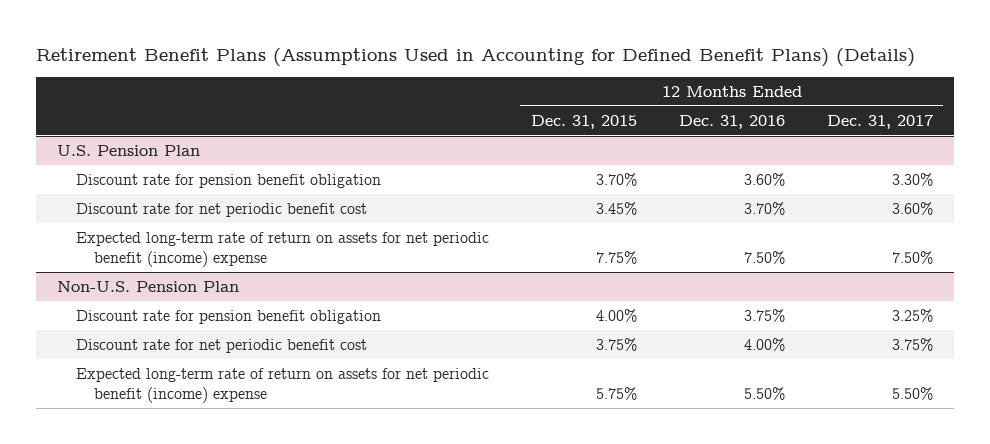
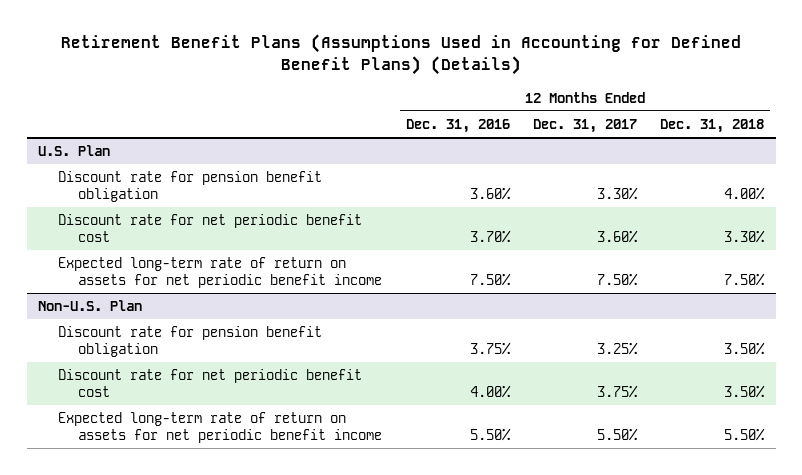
[530,114,637,129] Dec. 31, 2015 -> none
none -> [660,118,765,133] Dec. 31, 2018
[57,145,201,157] U.S. Pension Plan -> [38,145,111,157] U.S. Plan
[75,232,489,267] Expected long-term rate of return on assets for net periodic benefit (income) expense -> [58,257,383,289] Expected long-term rate of return on assets for net periodic benefit income
[57,281,240,293] Non-U.S. Pension Plan -> [38,300,143,312] Non-U.S. Plan
[75,368,489,403] Expected long-term rate of return on assets for net periodic benefit (income) expense -> [58,412,383,444] Expected long-term rate of return on assets for net periodic benefit income

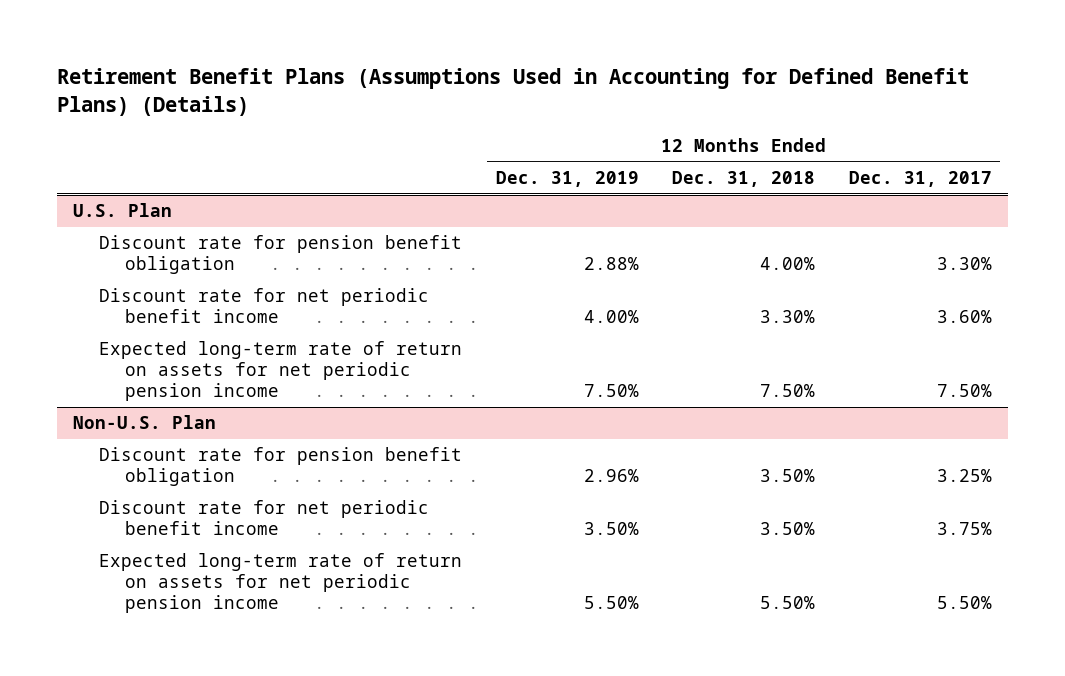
[405,118,510,133] Dec. 31, 2016 -> none
none -> [495,170,639,187] Dec. 31, 2019
[58,214,363,243] Discount rate for net periodic benefit cost -> [99,288,430,324] Discount rate for net periodic benefit income
[58,257,383,289] Expected long-term rate of return on assets for net periodic benefit income -> [99,341,463,402] Expected long-term rate of return on assets for net periodic pension income
[58,369,363,398] Discount rate for net periodic benefit cost -> [99,500,430,536] Discount rate for net periodic benefit income
[58,412,383,444] Expected long-term rate of return on assets for net periodic benefit income -> [99,553,463,614] Expected long-term rate of return on assets for net periodic pension income

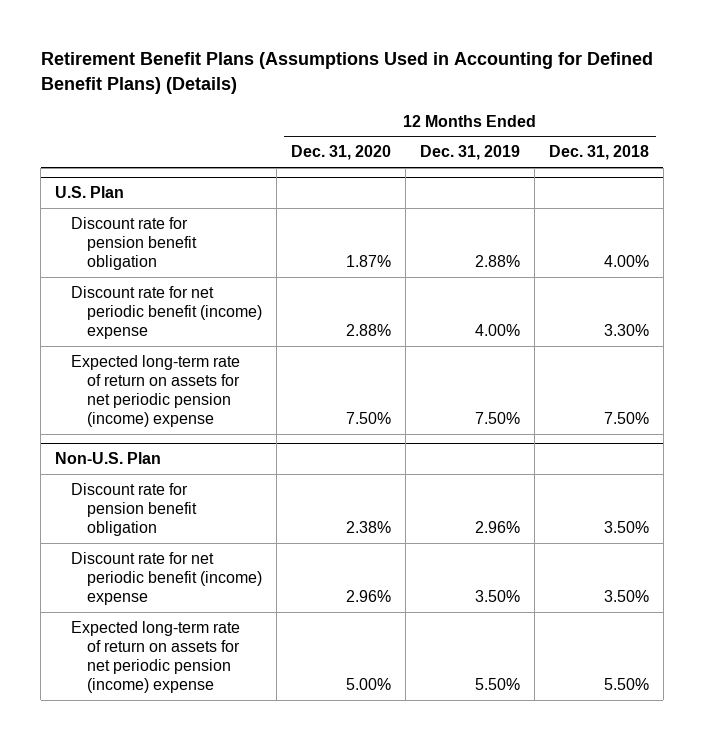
[848,170,992,187] Dec. 31, 2017 -> none
none -> [291,145,392,161] Dec. 31, 2020
[99,288,430,324] Discount rate for net periodic benefit income -> [71,285,263,340] Discount rate for net periodic benefit (income) expense
[99,341,463,402] Expected long-term rate of return on assets for net periodic pension income -> [71,354,241,428] Expected long-term rate of return on assets for net periodic pension (income) expense
[99,500,430,536] Discount rate for net periodic benefit income -> [71,551,263,606] Discount rate for net periodic benefit (income) expense
[99,553,463,614] Expected long-term rate of return on assets for net periodic pension income -> [71,620,241,694] Expected long-term rate of return on assets for net periodic pension (income) expense

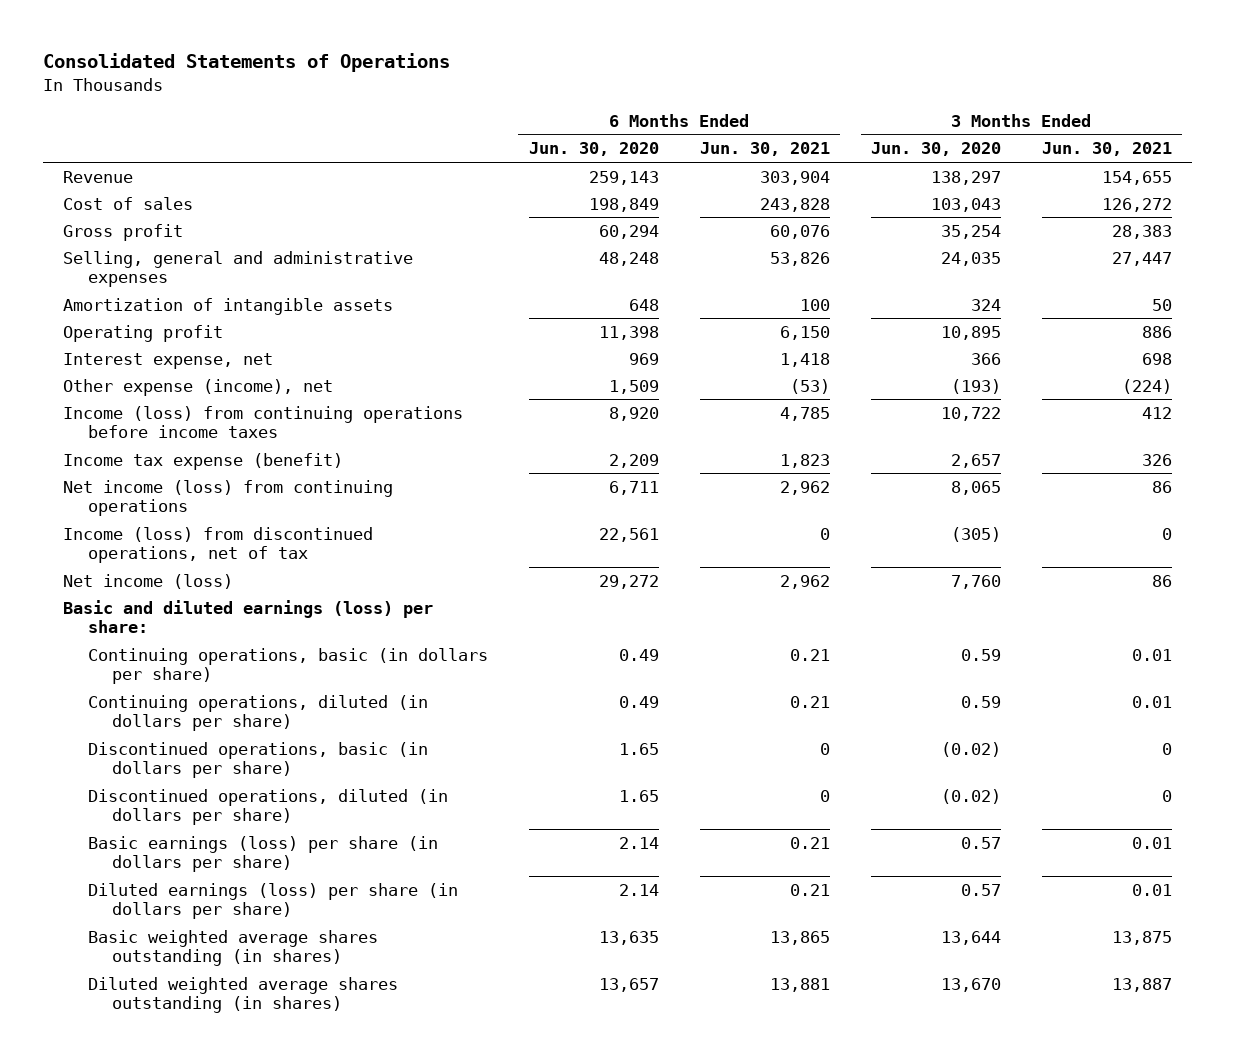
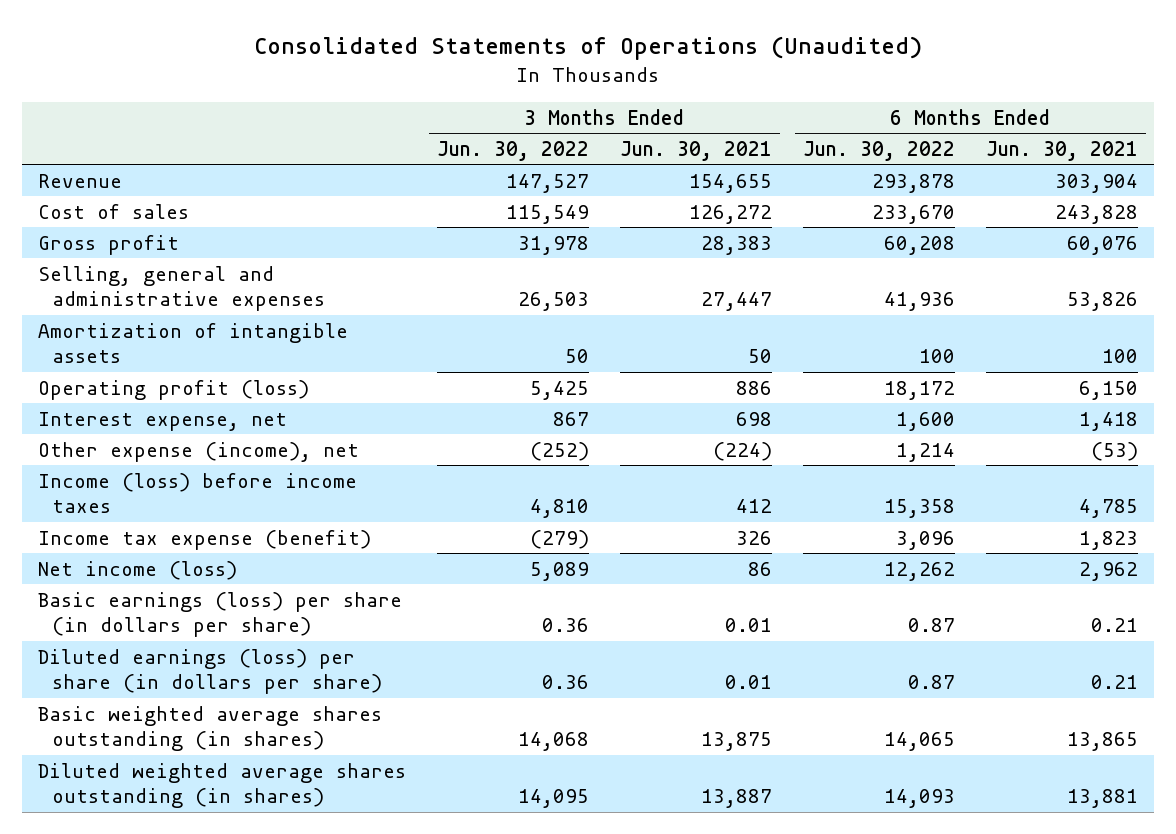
[42,53,450,73] Consolidated Statements of Operations -> [253,36,922,61] Consolidated Statements of Operations (Unaudited)
[528,142,659,157] Jun. 30, 2020 -> none
[870,142,1001,157] Jun. 30, 2020 -> none
none -> [436,140,589,161] Jun. 30, 2022
none -> [802,140,955,161] Jun. 30, 2022
[63,324,224,342] Operating profit -> [37,379,309,400] Operating profit (loss)
[63,405,464,439] Income (loss) from continuing operations before income taxes -> [37,472,357,514] Income (loss) before income taxes
[63,479,394,517] Net income (loss) from continuing operations -> none
[63,526,374,564] Income (loss) from discontinued operations, net of tax -> none
[63,599,434,634] Basic and diluted earnings (loss) per share: -> none
[87,647,488,685] Continuing operations, basic (in dollars per share) -> none
[87,694,428,732] Continuing operations, diluted (in dollars per share) -> none
[87,741,428,779] Discontinued operations, basic (in dollars per share) -> none
[87,788,448,826] Discontinued operations, diluted (in dollars per share) -> none

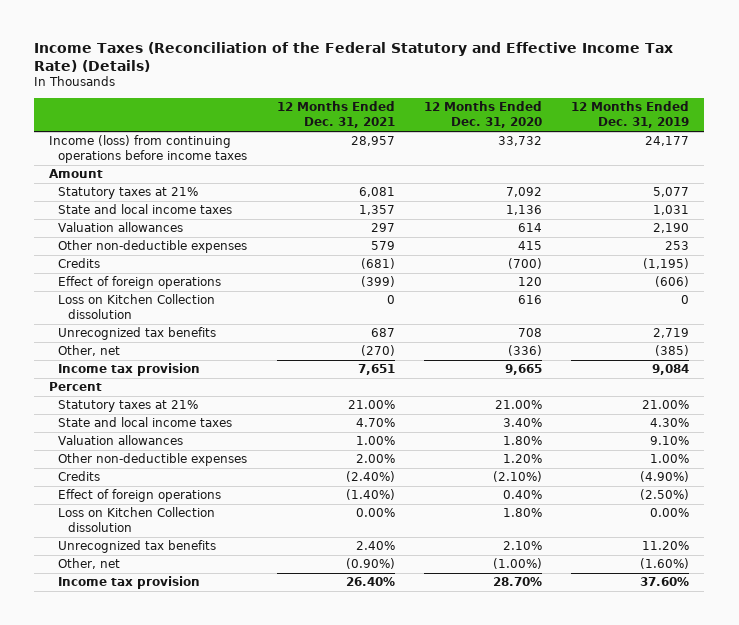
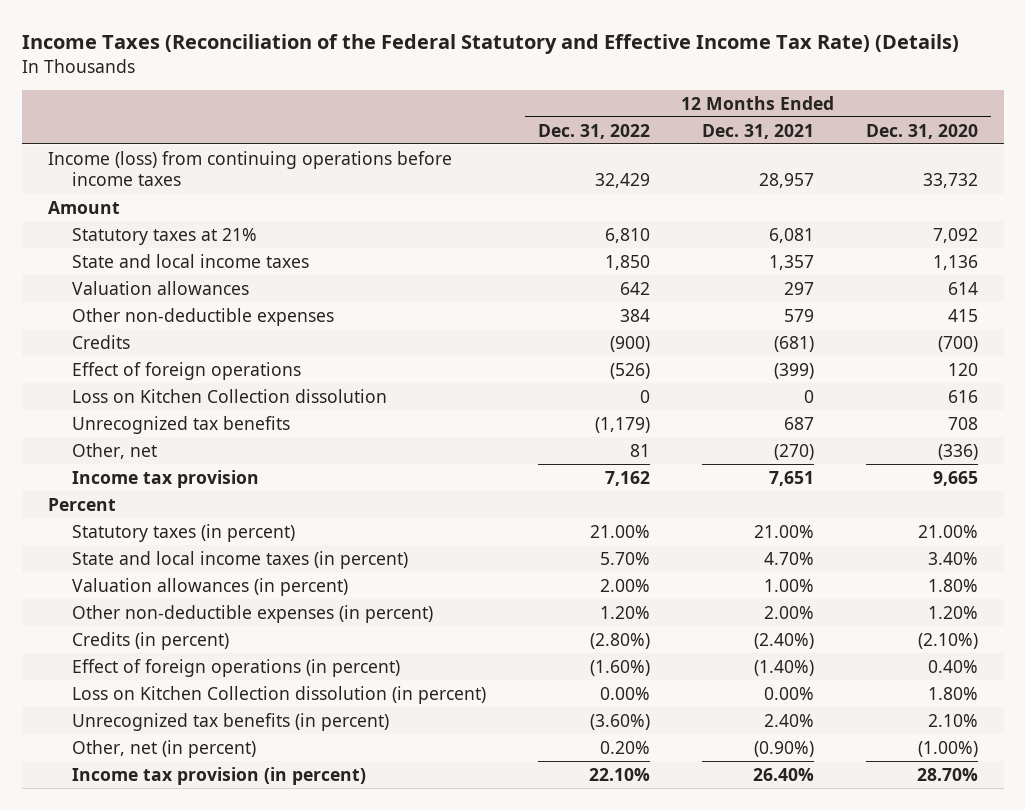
[571,101,690,129] 12 Months Ended Dec. 31, 2019 -> none
none -> [537,123,650,139] Dec. 31, 2022
[58,400,199,413] Statutory taxes at 21% -> [72,523,296,542] Statutory taxes (in percent)
[58,417,233,428] State and local income taxes -> [72,550,409,569] State and local income taxes (in percent)
[58,435,184,446] Valuation allowances -> [72,577,349,596] Valuation allowances (in percent)
[58,453,248,467] Other non-deductible expenses -> [72,604,434,623] Other non-deductible expenses (in percent)
[58,471,101,482] Credits -> [72,631,230,650] Credits (in percent)
[58,489,222,503] Effect of foreign operations -> [72,658,401,677] Effect of foreign operations (in percent)
[58,507,216,533] Loss on Kitchen Collection dissolution -> [72,685,487,704] Loss on Kitchen Collection dissolution (in percent)
[58,540,217,554] Unrecognized tax benefits -> [72,712,390,731] Unrecognized tax benefits (in percent)
[58,558,121,570] Other, net -> [72,739,257,758] Other, net (in percent)
[58,576,201,590] Income tax provision -> [72,766,367,785] Income tax provision (in percent)

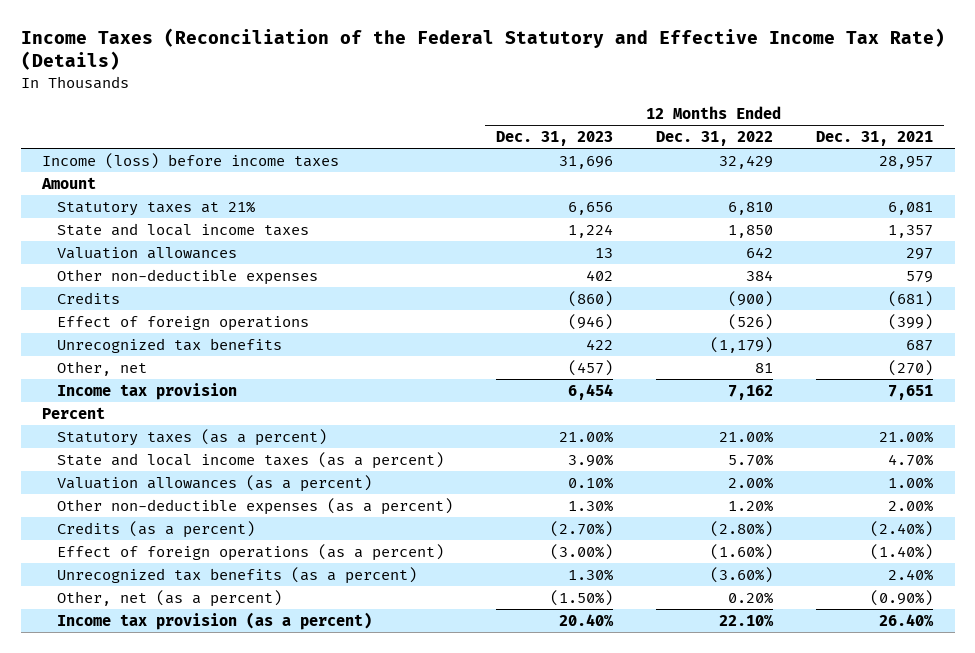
[865,123,978,139] Dec. 31, 2020 -> none
none -> [495,131,613,147] Dec. 31, 2023
[47,150,452,187] Income (loss) from continuing operations before income taxes -> [42,152,340,169] Income (loss) before income taxes
[72,388,388,403] Loss on Kitchen Collection dissolution -> none
[72,685,487,704] Loss on Kitchen Collection dissolution (in percent) -> none
[72,523,296,542] Statutory taxes (in percent) -> [56,428,327,446] Statutory taxes (as a percent)
[72,550,409,569] State and local income taxes (in percent) -> [56,451,444,469] State and local income taxes (as a percent)
[72,577,349,596] Valuation allowances (in percent) -> [56,474,372,492] Valuation allowances (as a percent)
[72,604,434,623] Other non-deductible expenses (in percent) -> [56,497,453,515] Other non-deductible expenses (as a percent)
[72,631,230,650] Credits (in percent) -> [56,520,255,538] Credits (as a percent)
[72,658,401,677] Effect of foreign operations (in percent) -> [56,543,444,561] Effect of foreign operations (as a percent)
[72,712,390,731] Unrecognized tax benefits (in percent) -> [56,566,417,584] Unrecognized tax benefits (as a percent)
[72,739,257,758] Other, net (in percent) -> [56,589,282,607] Other, net (as a percent)
[72,766,367,785] Income tax provision (in percent) -> [56,611,372,630] Income tax provision (as a percent)

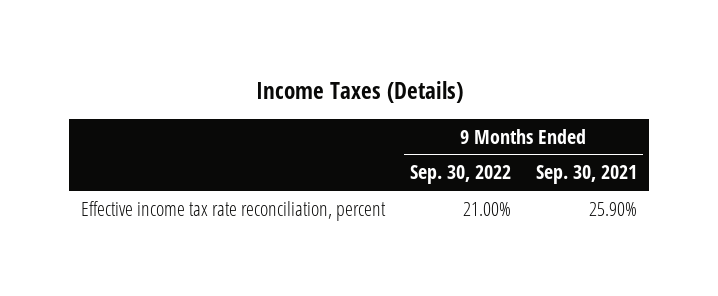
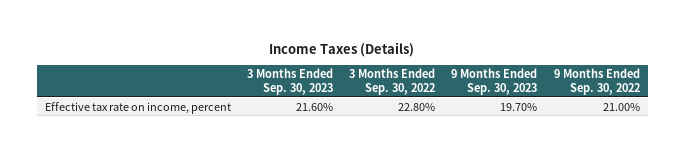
[535,165,637,185] Sep. 30, 2021 -> none
none -> [247,67,334,96] 3 Months Ended Sep. 30, 2023
none -> [349,67,436,96] 3 Months Ended Sep. 30, 2022
none -> [451,67,538,96] 9 Months Ended Sep. 30, 2023
[81,200,387,221] Effective income tax rate reconciliation, percent -> [44,101,231,114] Effective tax rate on income, percent

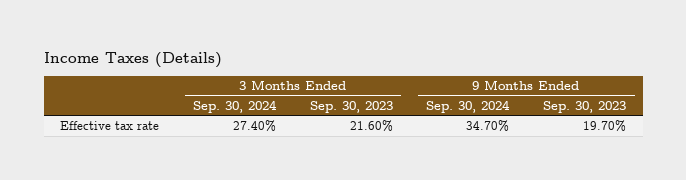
[349,67,436,96] 3 Months Ended Sep. 30, 2022 -> none
[553,67,640,96] 9 Months Ended Sep. 30, 2022 -> none
none -> [193,99,278,113] Sep. 30, 2024
none -> [426,99,511,113] Sep. 30, 2024
[44,101,231,114] Effective tax rate on income, percent -> [60,121,160,131] Effective tax rate

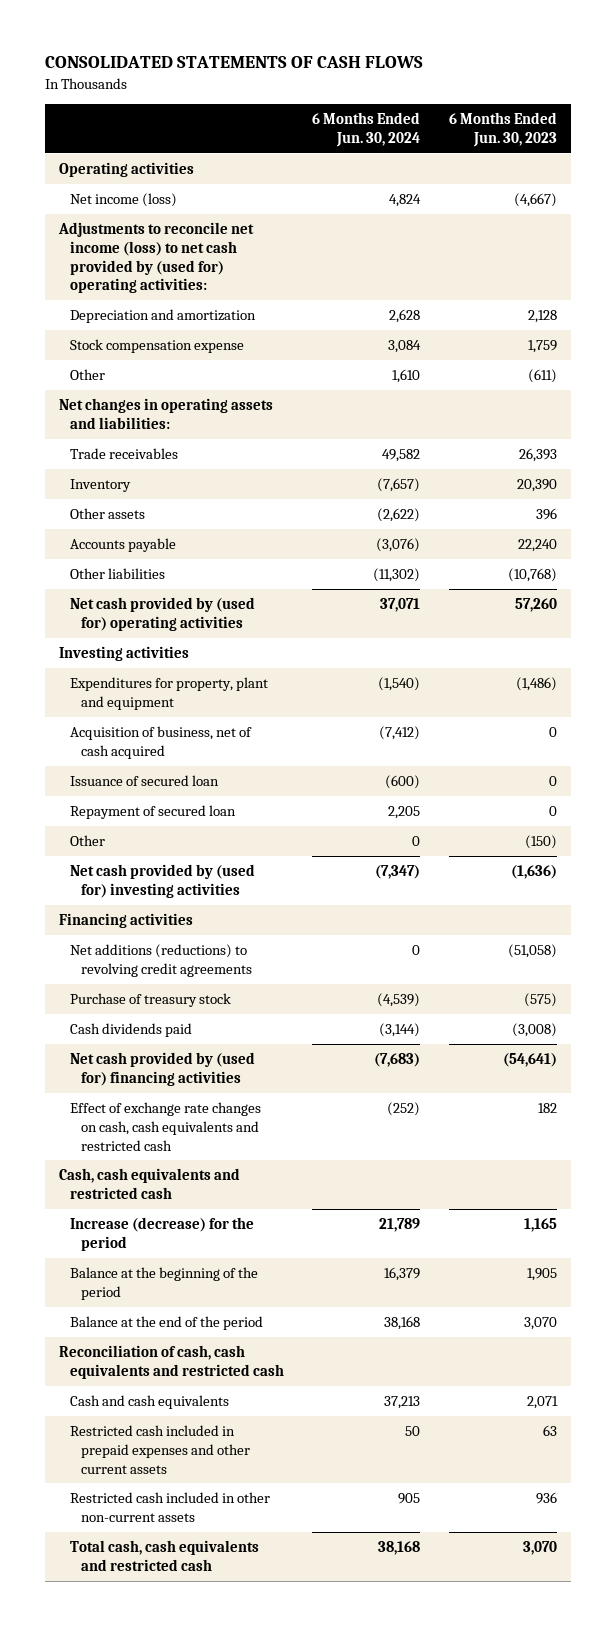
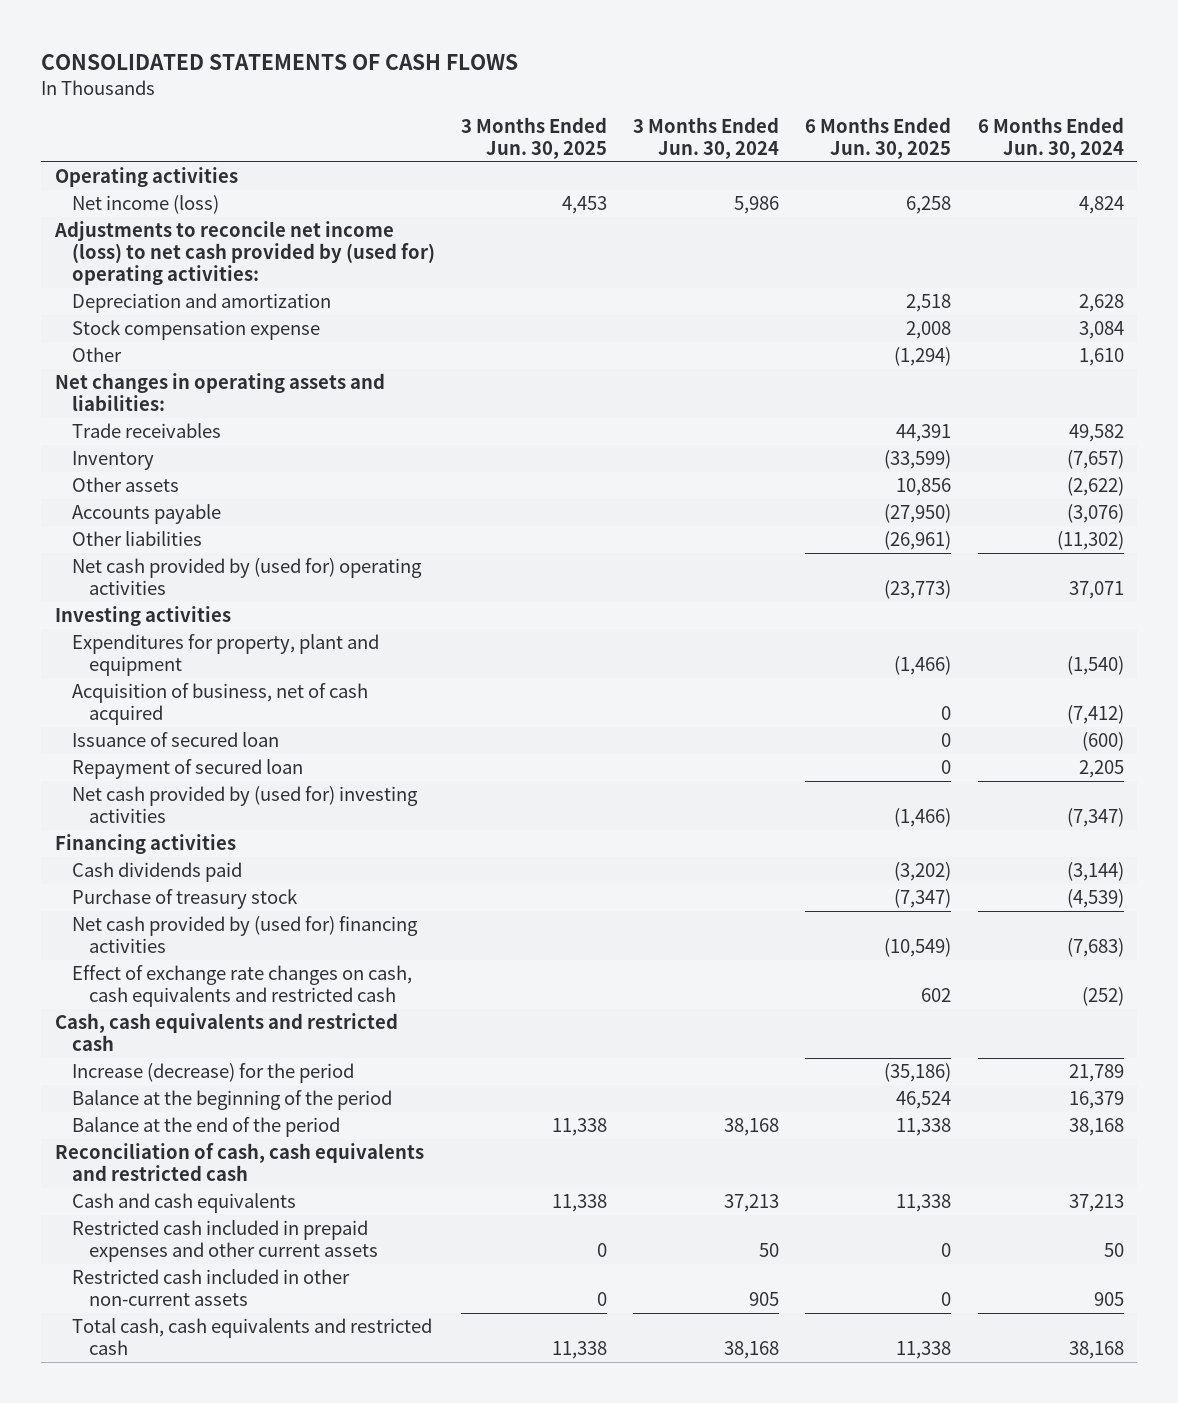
[448,111,557,147] 6 Months Ended Jun. 30, 2023 -> none
none -> [460,116,607,160] 3 Months Ended Jun. 30, 2025
none -> [633,116,780,160] 3 Months Ended Jun. 30, 2024
none -> [805,116,952,160] 6 Months Ended Jun. 30, 2025
[69,835,105,847] Other -> none
[69,944,252,977] Net additions (reductions) to revolving credit agreements -> none
[69,993,231,1008] Purchase of treasury stock -> [71,889,298,910] Purchase of treasury stock

